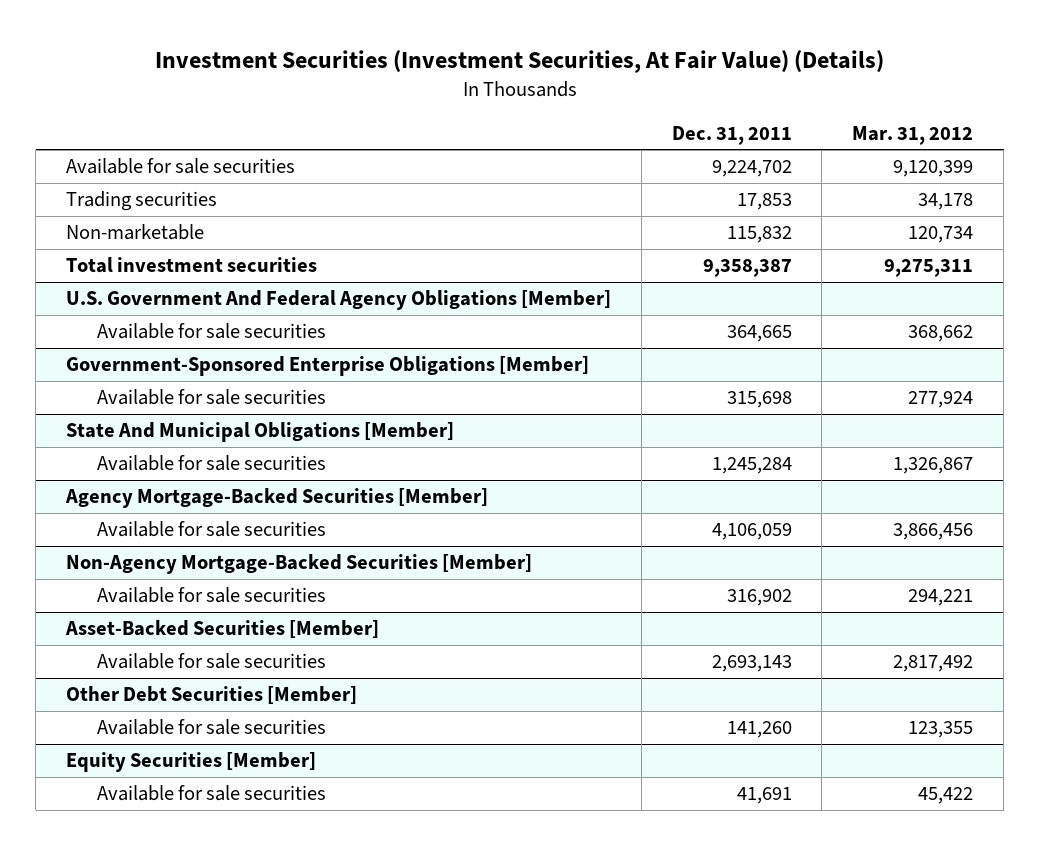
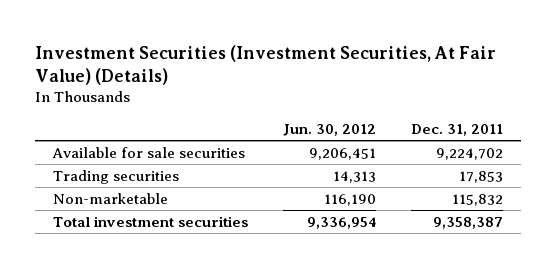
[852,125,974,145] Mar. 31, 2012 -> none
none -> [282,124,376,137] Jun. 30, 2012
[66,290,612,311] U.S. Government And Federal Agency Obligations [Member] -> none
[97,323,327,340] Available for sale securities -> none
[66,356,590,377] Government-Sponsored Enterprise Obligations [Member] -> none
[97,389,327,406] Available for sale securities -> none
[66,422,455,443] State And Municipal Obligations [Member] -> none
[97,455,327,472] Available for sale securities -> none
[65,488,489,509] Agency Mortgage-Backed Securities [Member] -> none
[97,521,327,538] Available for sale securities -> none
[66,554,533,575] Non-Agency Mortgage-Backed Securities [Member] -> none
[97,587,327,604] Available for sale securities -> none
[65,620,380,639] Asset-Backed Securities [Member] -> none
[97,653,327,670] Available for sale securities -> none
[66,686,358,705] Other Debt Securities [Member] -> none
[97,719,327,736] Available for sale securities -> none
[66,752,317,773] Equity Securities [Member] -> none
[97,785,327,802] Available for sale securities -> none

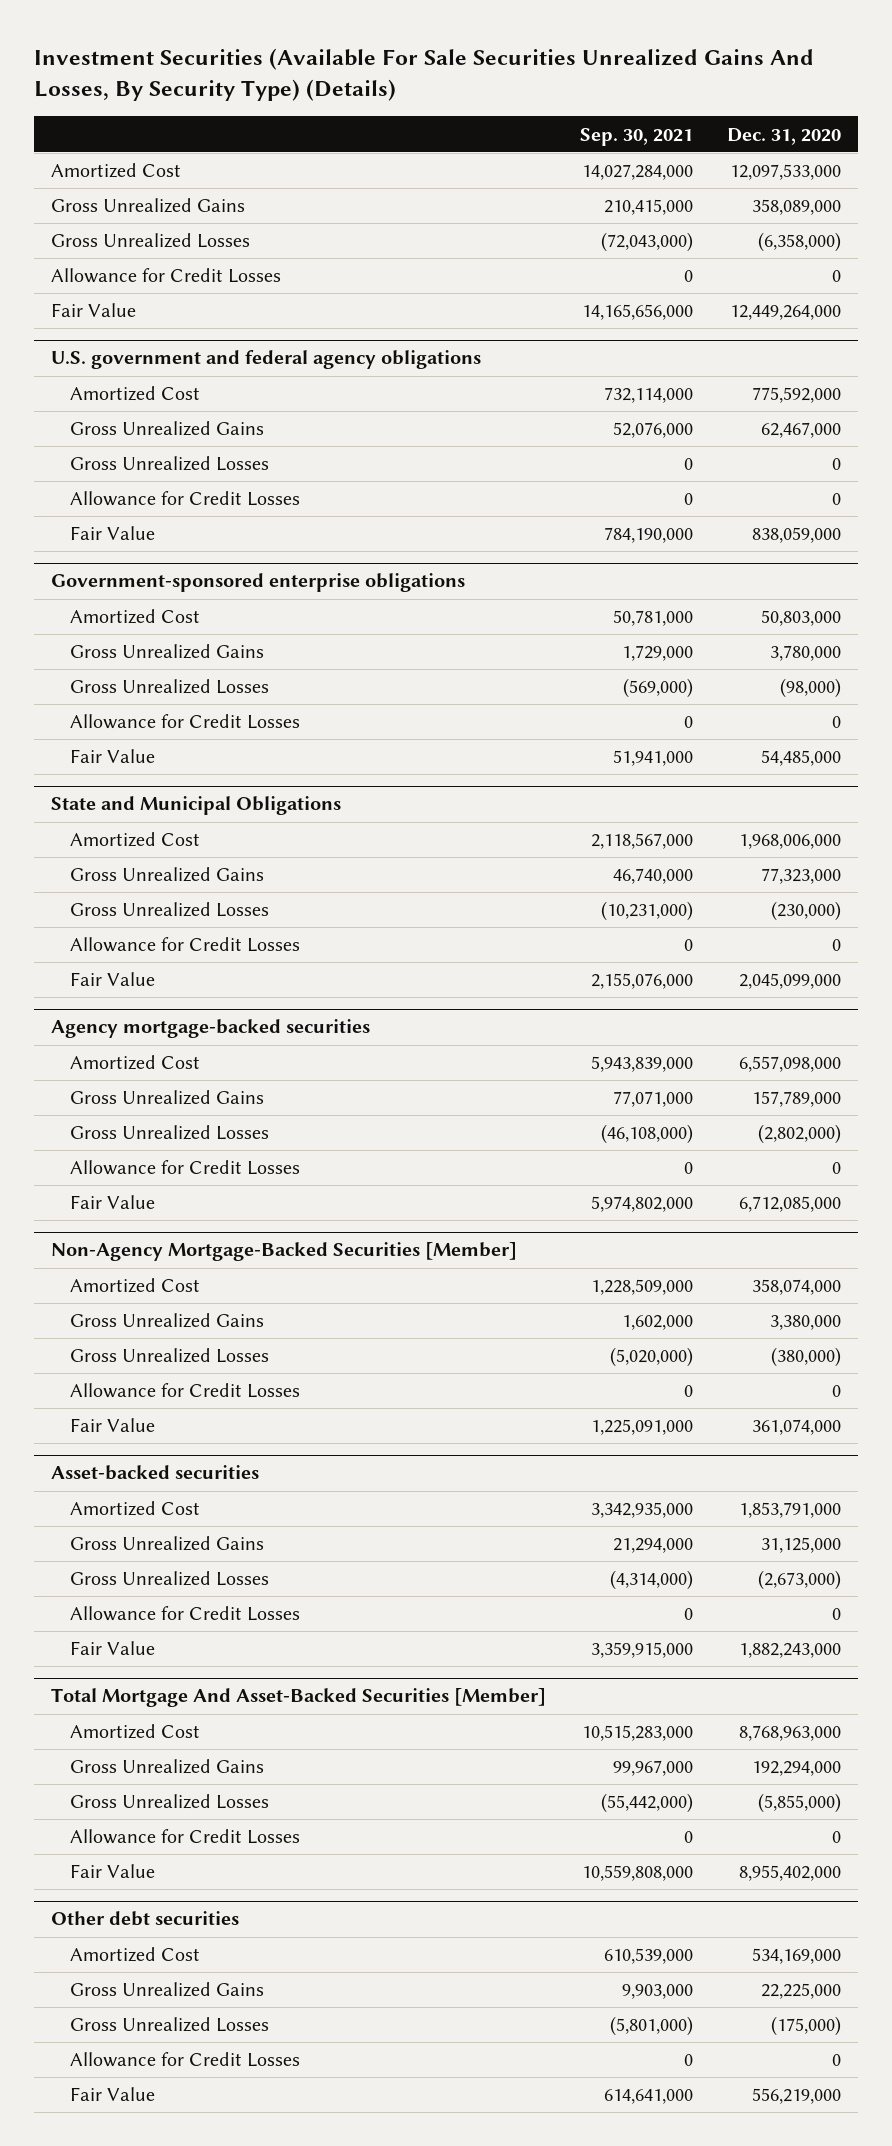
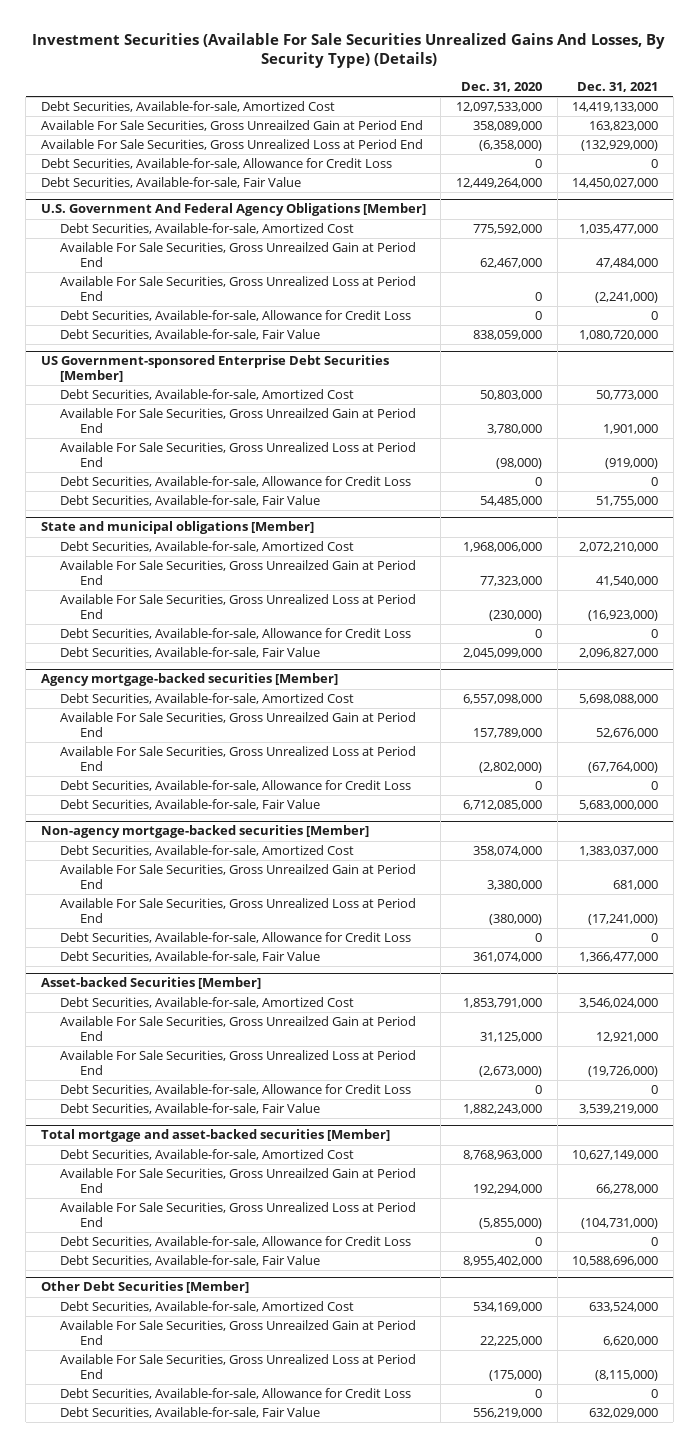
[579,127,693,146] Sep. 30, 2021 -> none
none -> [577,82,659,93] Dec. 31, 2021
[50,163,181,179] Amortized Cost -> [40,101,335,113] Debt Securities, Available-for-sale, Amortized Cost
[50,198,245,214] Gross Unrealized Gains -> [40,120,423,132] Available For Sale Securities, Gross Unreailzed Gain at Period End
[50,233,250,249] Gross Unrealized Losses -> [40,139,423,151] Available For Sale Securities, Gross Unrealized Loss at Period End
[50,268,281,284] Allowance for Credit Losses -> [40,158,392,170] Debt Securities, Available-for-sale, Allowance for Credit Loss
[50,303,136,318] Fair Value -> [40,177,301,189] Debt Securities, Available-for-sale, Fair Value
[50,350,481,370] U.S. government and federal agency obligations -> [40,203,426,217] U.S. Government And Federal Agency Obligations [Member]
[70,386,201,402] Amortized Cost -> [60,223,355,235] Debt Securities, Available-for-sale, Amortized Cost
[70,421,265,437] Gross Unrealized Gains -> [60,242,417,267] Available For Sale Securities, Gross Unreailzed Gain at Period End
[70,456,270,472] Gross Unrealized Losses -> [60,276,417,301] Available For Sale Securities, Gross Unrealized Loss at Period End
[70,491,301,507] Allowance for Credit Losses -> [60,310,412,322] Debt Securities, Available-for-sale, Allowance for Credit Loss
[70,526,156,541] Fair Value -> [60,329,321,341] Debt Securities, Available-for-sale, Fair Value
[50,573,465,593] Government-sponsored enterprise obligations -> [40,355,389,383] US Government-sponsored Enterprise Debt Securities [Member]
[70,609,201,625] Amortized Cost -> [60,389,355,401] Debt Securities, Available-for-sale, Amortized Cost
[70,644,265,660] Gross Unrealized Gains -> [60,408,417,433] Available For Sale Securities, Gross Unreailzed Gain at Period End
[70,679,270,695] Gross Unrealized Losses -> [60,442,417,467] Available For Sale Securities, Gross Unrealized Loss at Period End
[70,714,301,730] Allowance for Credit Losses -> [60,476,412,488] Debt Securities, Available-for-sale, Allowance for Credit Loss
[70,749,156,764] Fair Value -> [60,495,321,507] Debt Securities, Available-for-sale, Fair Value
[50,796,341,816] State and Municipal Obligations -> [40,521,314,535] State and municipal obligations [Member]
[70,832,201,848] Amortized Cost -> [60,541,355,553] Debt Securities, Available-for-sale, Amortized Cost
[70,867,265,883] Gross Unrealized Gains -> [60,560,417,585] Available For Sale Securities, Gross Unreailzed Gain at Period End
[70,902,270,918] Gross Unrealized Losses -> [60,594,417,619] Available For Sale Securities, Gross Unrealized Loss at Period End
[70,937,301,953] Allowance for Credit Losses -> [60,628,412,640] Debt Securities, Available-for-sale, Allowance for Credit Loss
[70,972,156,987] Fair Value -> [60,647,321,659] Debt Securities, Available-for-sale, Fair Value
[50,1019,370,1039] Agency mortgage-backed securities -> [40,673,338,687] Agency mortgage-backed securities [Member]
[70,1055,201,1071] Amortized Cost -> [60,693,355,705] Debt Securities, Available-for-sale, Amortized Cost
[70,1090,265,1106] Gross Unrealized Gains -> [60,712,417,737] Available For Sale Securities, Gross Unreailzed Gain at Period End
[70,1125,270,1141] Gross Unrealized Losses -> [60,746,417,771] Available For Sale Securities, Gross Unrealized Loss at Period End
[70,1160,301,1176] Allowance for Credit Losses -> [60,780,412,792] Debt Securities, Available-for-sale, Allowance for Credit Loss
[70,1195,156,1210] Fair Value -> [60,799,321,811] Debt Securities, Available-for-sale, Fair Value
[50,1242,517,1262] Non-Agency Mortgage-Backed Securities [Member] -> [40,825,369,839] Non-agency mortgage-backed securities [Member]
[70,1278,201,1294] Amortized Cost -> [60,845,355,857] Debt Securities, Available-for-sale, Amortized Cost
[70,1313,265,1329] Gross Unrealized Gains -> [60,864,417,889] Available For Sale Securities, Gross Unreailzed Gain at Period End
[70,1348,270,1364] Gross Unrealized Losses -> [60,898,417,923] Available For Sale Securities, Gross Unrealized Loss at Period End
[70,1383,301,1399] Allowance for Credit Losses -> [60,932,412,944] Debt Securities, Available-for-sale, Allowance for Credit Loss
[70,1418,156,1433] Fair Value -> [60,951,321,963] Debt Securities, Available-for-sale, Fair Value
[50,1465,259,1481] Asset-backed securities -> [40,977,261,990] Asset-backed Securities [Member]
[70,1501,201,1517] Amortized Cost -> [60,997,355,1009] Debt Securities, Available-for-sale, Amortized Cost
[70,1536,265,1552] Gross Unrealized Gains -> [60,1016,417,1041] Available For Sale Securities, Gross Unreailzed Gain at Period End
[70,1571,270,1587] Gross Unrealized Losses -> [60,1050,417,1075] Available For Sale Securities, Gross Unrealized Loss at Period End
[70,1606,301,1622] Allowance for Credit Losses -> [60,1084,412,1096] Debt Securities, Available-for-sale, Allowance for Credit Loss
[70,1641,156,1656] Fair Value -> [60,1103,321,1115] Debt Securities, Available-for-sale, Fair Value
[50,1688,546,1708] Total Mortgage And Asset-Backed Securities [Member] -> [40,1129,390,1143] Total mortgage and asset-backed securities [Member]
[70,1724,201,1740] Amortized Cost -> [60,1149,355,1161] Debt Securities, Available-for-sale, Amortized Cost
[70,1759,265,1775] Gross Unrealized Gains -> [60,1168,417,1193] Available For Sale Securities, Gross Unreailzed Gain at Period End
[70,1794,270,1810] Gross Unrealized Losses -> [60,1202,417,1227] Available For Sale Securities, Gross Unrealized Loss at Period End
[70,1829,301,1845] Allowance for Credit Losses -> [60,1236,412,1248] Debt Securities, Available-for-sale, Allowance for Credit Loss
[70,1864,156,1879] Fair Value -> [60,1255,321,1267] Debt Securities, Available-for-sale, Fair Value
[50,1911,239,1927] Other debt securities -> [40,1281,249,1294] Other Debt Securities [Member]
[70,1947,201,1963] Amortized Cost -> [60,1301,355,1313] Debt Securities, Available-for-sale, Amortized Cost
[70,1982,265,1998] Gross Unrealized Gains -> [60,1320,417,1345] Available For Sale Securities, Gross Unreailzed Gain at Period End
[70,2017,270,2033] Gross Unrealized Losses -> [60,1354,417,1379] Available For Sale Securities, Gross Unrealized Loss at Period End
[70,2052,301,2068] Allowance for Credit Losses -> [60,1388,412,1400] Debt Securities, Available-for-sale, Allowance for Credit Loss
[70,2087,156,2102] Fair Value -> [60,1407,321,1419] Debt Securities, Available-for-sale, Fair Value

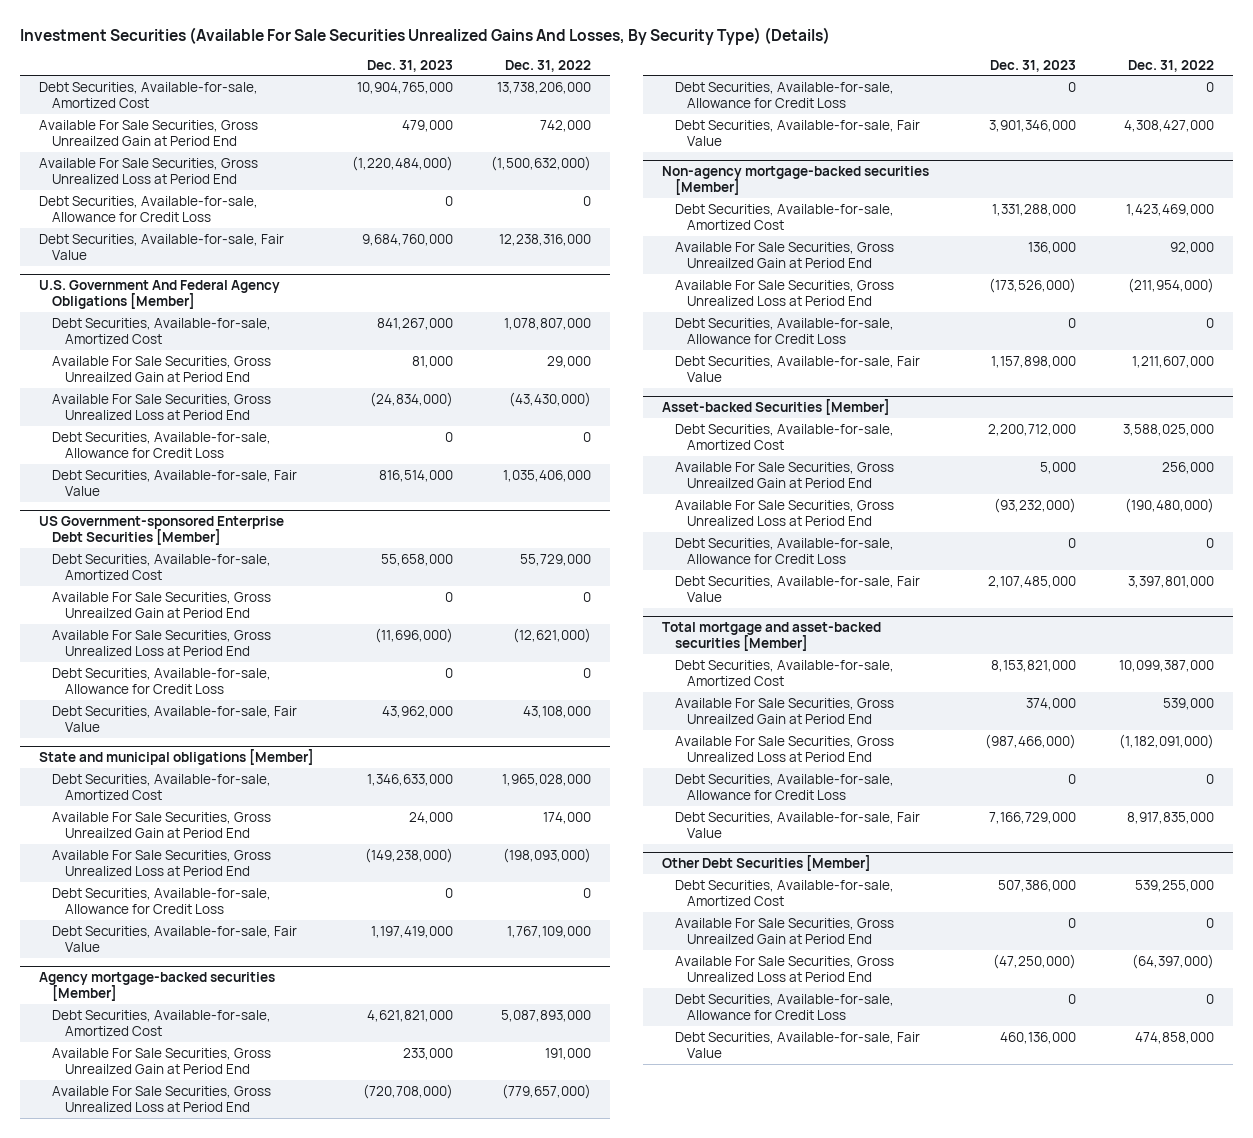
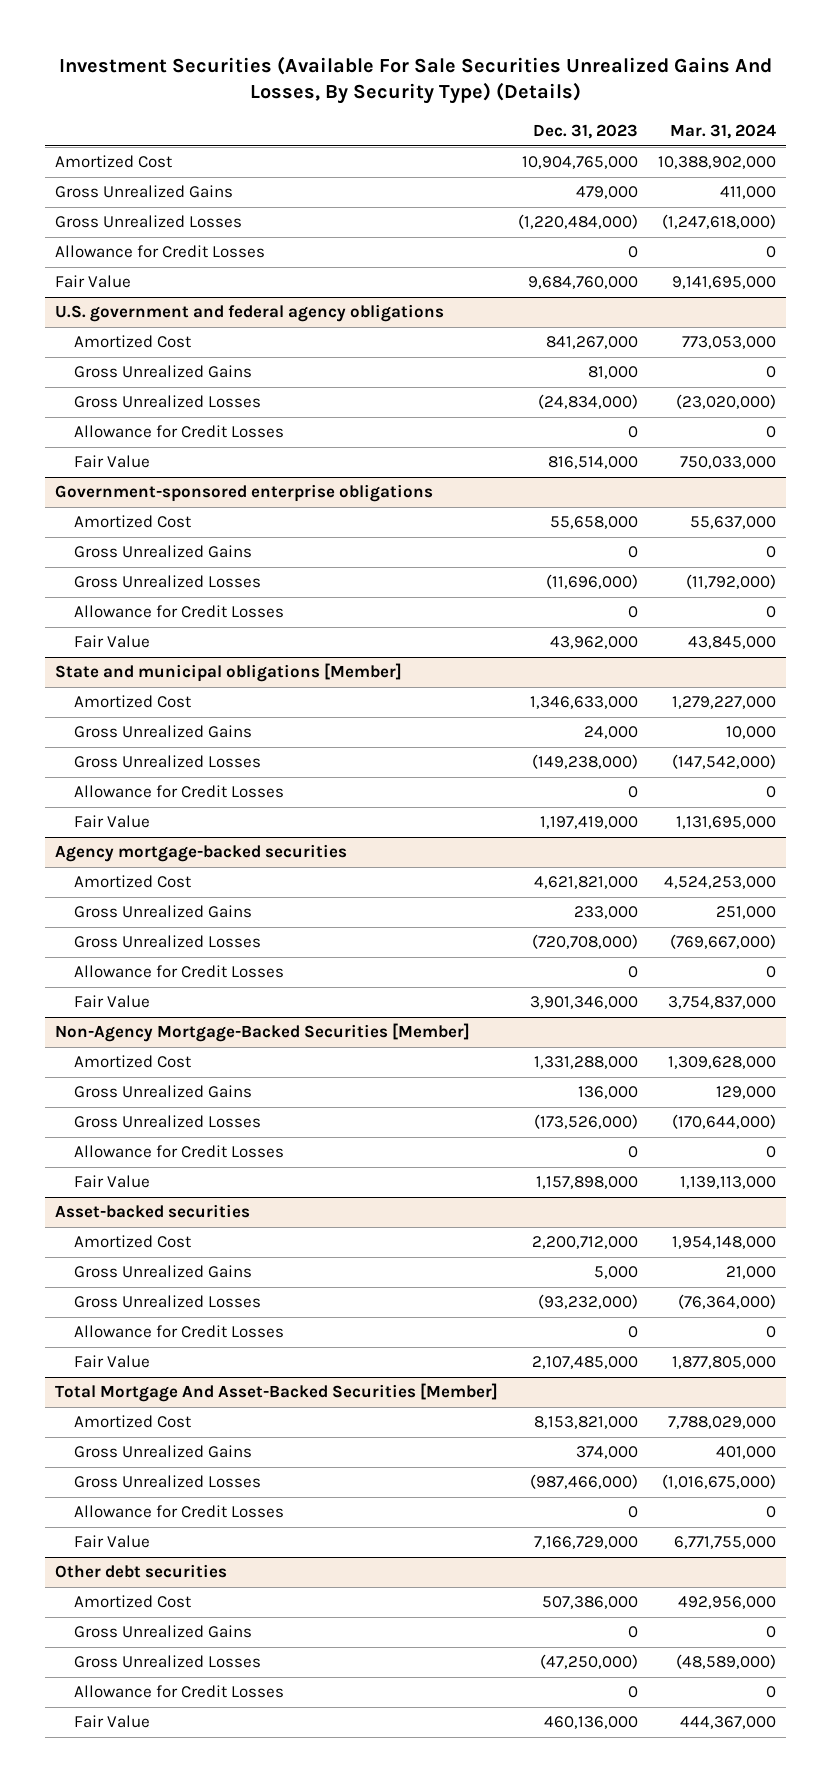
[504,59,591,72] Dec. 31, 2022 -> none
none -> [670,124,777,140] Mar. 31, 2024
[51,355,271,382] Available For Sale Securities, Gross Unreailzed Gain at Period End -> none
[51,591,271,618] Available For Sale Securities, Gross Unreailzed Gain at Period End -> none
[39,81,259,108] Debt Securities, Available-for-sale, Amortized Cost -> [55,155,173,169] Amortized Cost
[39,119,259,146] Available For Sale Securities, Gross Unreailzed Gain at Period End -> [55,185,234,199] Gross Unrealized Gains
[39,157,259,184] Available For Sale Securities, Gross Unrealized Loss at Period End -> [55,215,243,229] Gross Unrealized Losses
[39,195,259,222] Debt Securities, Available-for-sale, Allowance for Credit Loss -> [55,245,266,259] Allowance for Credit Losses
[39,233,285,260] Debt Securities, Available-for-sale, Fair Value -> [55,275,132,289] Fair Value
[39,279,281,309] U.S. Government And Federal Agency Obligations [Member] -> [55,304,445,323] U.S. government and federal agency obligations
[51,317,271,344] Debt Securities, Available-for-sale, Amortized Cost -> [73,335,191,349] Amortized Cost
none -> [73,365,252,379] Gross Unrealized Gains
[51,393,271,420] Available For Sale Securities, Gross Unrealized Loss at Period End -> [73,395,261,409] Gross Unrealized Losses
[51,431,271,458] Debt Securities, Available-for-sale, Allowance for Credit Loss -> [73,425,284,439] Allowance for Credit Losses
[51,469,297,496] Debt Securities, Available-for-sale, Fair Value -> [73,455,150,469] Fair Value
[39,515,285,545] US Government-sponsored Enterprise Debt Securities [Member] -> [55,484,434,503] Government-sponsored enterprise obligations
[51,553,271,580] Debt Securities, Available-for-sale, Amortized Cost -> [73,515,191,529] Amortized Cost
none -> [73,545,252,559] Gross Unrealized Gains
[51,629,271,656] Available For Sale Securities, Gross Unrealized Loss at Period End -> [73,575,261,589] Gross Unrealized Losses
[51,667,271,694] Debt Securities, Available-for-sale, Allowance for Credit Loss -> [73,605,284,619] Allowance for Credit Losses
[51,705,297,732] Debt Securities, Available-for-sale, Fair Value -> [73,635,150,649] Fair Value
[51,811,271,838] Available For Sale Securities, Gross Unreailzed Gain at Period End -> none
[674,461,894,488] Available For Sale Securities, Gross Unreailzed Gain at Period End -> none
[674,917,894,944] Available For Sale Securities, Gross Unreailzed Gain at Period End -> none
[51,773,271,800] Debt Securities, Available-for-sale, Amortized Cost -> [73,695,191,709] Amortized Cost
none -> [73,725,252,739] Gross Unrealized Gains
[51,849,271,876] Available For Sale Securities, Gross Unrealized Loss at Period End -> [73,755,261,769] Gross Unrealized Losses
[51,887,271,914] Debt Securities, Available-for-sale, Allowance for Credit Loss -> [73,785,284,799] Allowance for Credit Losses
[51,925,297,952] Debt Securities, Available-for-sale, Fair Value -> [73,815,150,829] Fair Value
[39,971,276,1001] Agency mortgage-backed securities [Member] -> [55,844,348,863] Agency mortgage-backed securities
[51,1009,271,1036] Debt Securities, Available-for-sale, Amortized Cost -> [73,875,191,889] Amortized Cost
[51,1047,271,1074] Available For Sale Securities, Gross Unreailzed Gain at Period End -> [73,905,252,919] Gross Unrealized Gains
[51,1085,271,1112] Available For Sale Securities, Gross Unrealized Loss at Period End -> [73,935,261,949] Gross Unrealized Losses
[674,81,894,108] Debt Securities, Available-for-sale, Allowance for Credit Loss -> [73,965,284,979] Allowance for Credit Losses
[674,119,920,146] Debt Securities, Available-for-sale, Fair Value -> [73,995,150,1009] Fair Value
[661,165,929,195] Non-agency mortgage-backed securities [Member] -> [55,1023,471,1043] Non-Agency Mortgage-Backed Securities [Member]
[674,203,894,230] Debt Securities, Available-for-sale, Amortized Cost -> [73,1055,191,1069] Amortized Cost
[674,241,894,268] Available For Sale Securities, Gross Unreailzed Gain at Period End -> [73,1085,252,1099] Gross Unrealized Gains
[674,279,894,306] Available For Sale Securities, Gross Unrealized Loss at Period End -> [73,1115,261,1129] Gross Unrealized Losses
[674,317,894,344] Debt Securities, Available-for-sale, Allowance for Credit Loss -> [73,1145,284,1159] Allowance for Credit Losses
[674,355,920,382] Debt Securities, Available-for-sale, Fair Value -> [73,1175,150,1189] Fair Value
[661,398,890,415] Asset-backed Securities [Member] -> [55,1204,251,1219] Asset-backed securities
[674,423,894,450] Debt Securities, Available-for-sale, Amortized Cost -> [73,1235,191,1249] Amortized Cost
none -> [73,1265,252,1279] Gross Unrealized Gains
[674,499,894,526] Available For Sale Securities, Gross Unrealized Loss at Period End -> [73,1295,261,1309] Gross Unrealized Losses
[674,537,894,564] Debt Securities, Available-for-sale, Allowance for Credit Loss -> [73,1325,284,1339] Allowance for Credit Losses
[674,575,920,602] Debt Securities, Available-for-sale, Fair Value -> [73,1355,150,1369] Fair Value
[661,621,881,651] Total mortgage and asset-backed securities [Member] -> [55,1383,499,1403] Total Mortgage And Asset-Backed Securities [Member]
[674,659,894,686] Debt Securities, Available-for-sale, Amortized Cost -> [73,1415,191,1429] Amortized Cost
[674,697,894,724] Available For Sale Securities, Gross Unreailzed Gain at Period End -> [73,1445,252,1459] Gross Unrealized Gains
[674,735,894,762] Available For Sale Securities, Gross Unrealized Loss at Period End -> [73,1475,261,1489] Gross Unrealized Losses
[674,773,894,800] Debt Securities, Available-for-sale, Allowance for Credit Loss -> [73,1505,284,1519] Allowance for Credit Losses
[674,811,920,838] Debt Securities, Available-for-sale, Fair Value -> [73,1535,150,1549] Fair Value
[661,854,871,871] Other Debt Securities [Member] -> [55,1564,228,1579] Other debt securities
[674,879,894,906] Debt Securities, Available-for-sale, Amortized Cost -> [73,1595,191,1609] Amortized Cost
none -> [73,1625,252,1639] Gross Unrealized Gains
[674,955,894,982] Available For Sale Securities, Gross Unrealized Loss at Period End -> [73,1655,261,1669] Gross Unrealized Losses
[674,993,894,1020] Debt Securities, Available-for-sale, Allowance for Credit Loss -> [73,1685,284,1699] Allowance for Credit Losses
[674,1031,920,1058] Debt Securities, Available-for-sale, Fair Value -> [73,1715,150,1729] Fair Value

